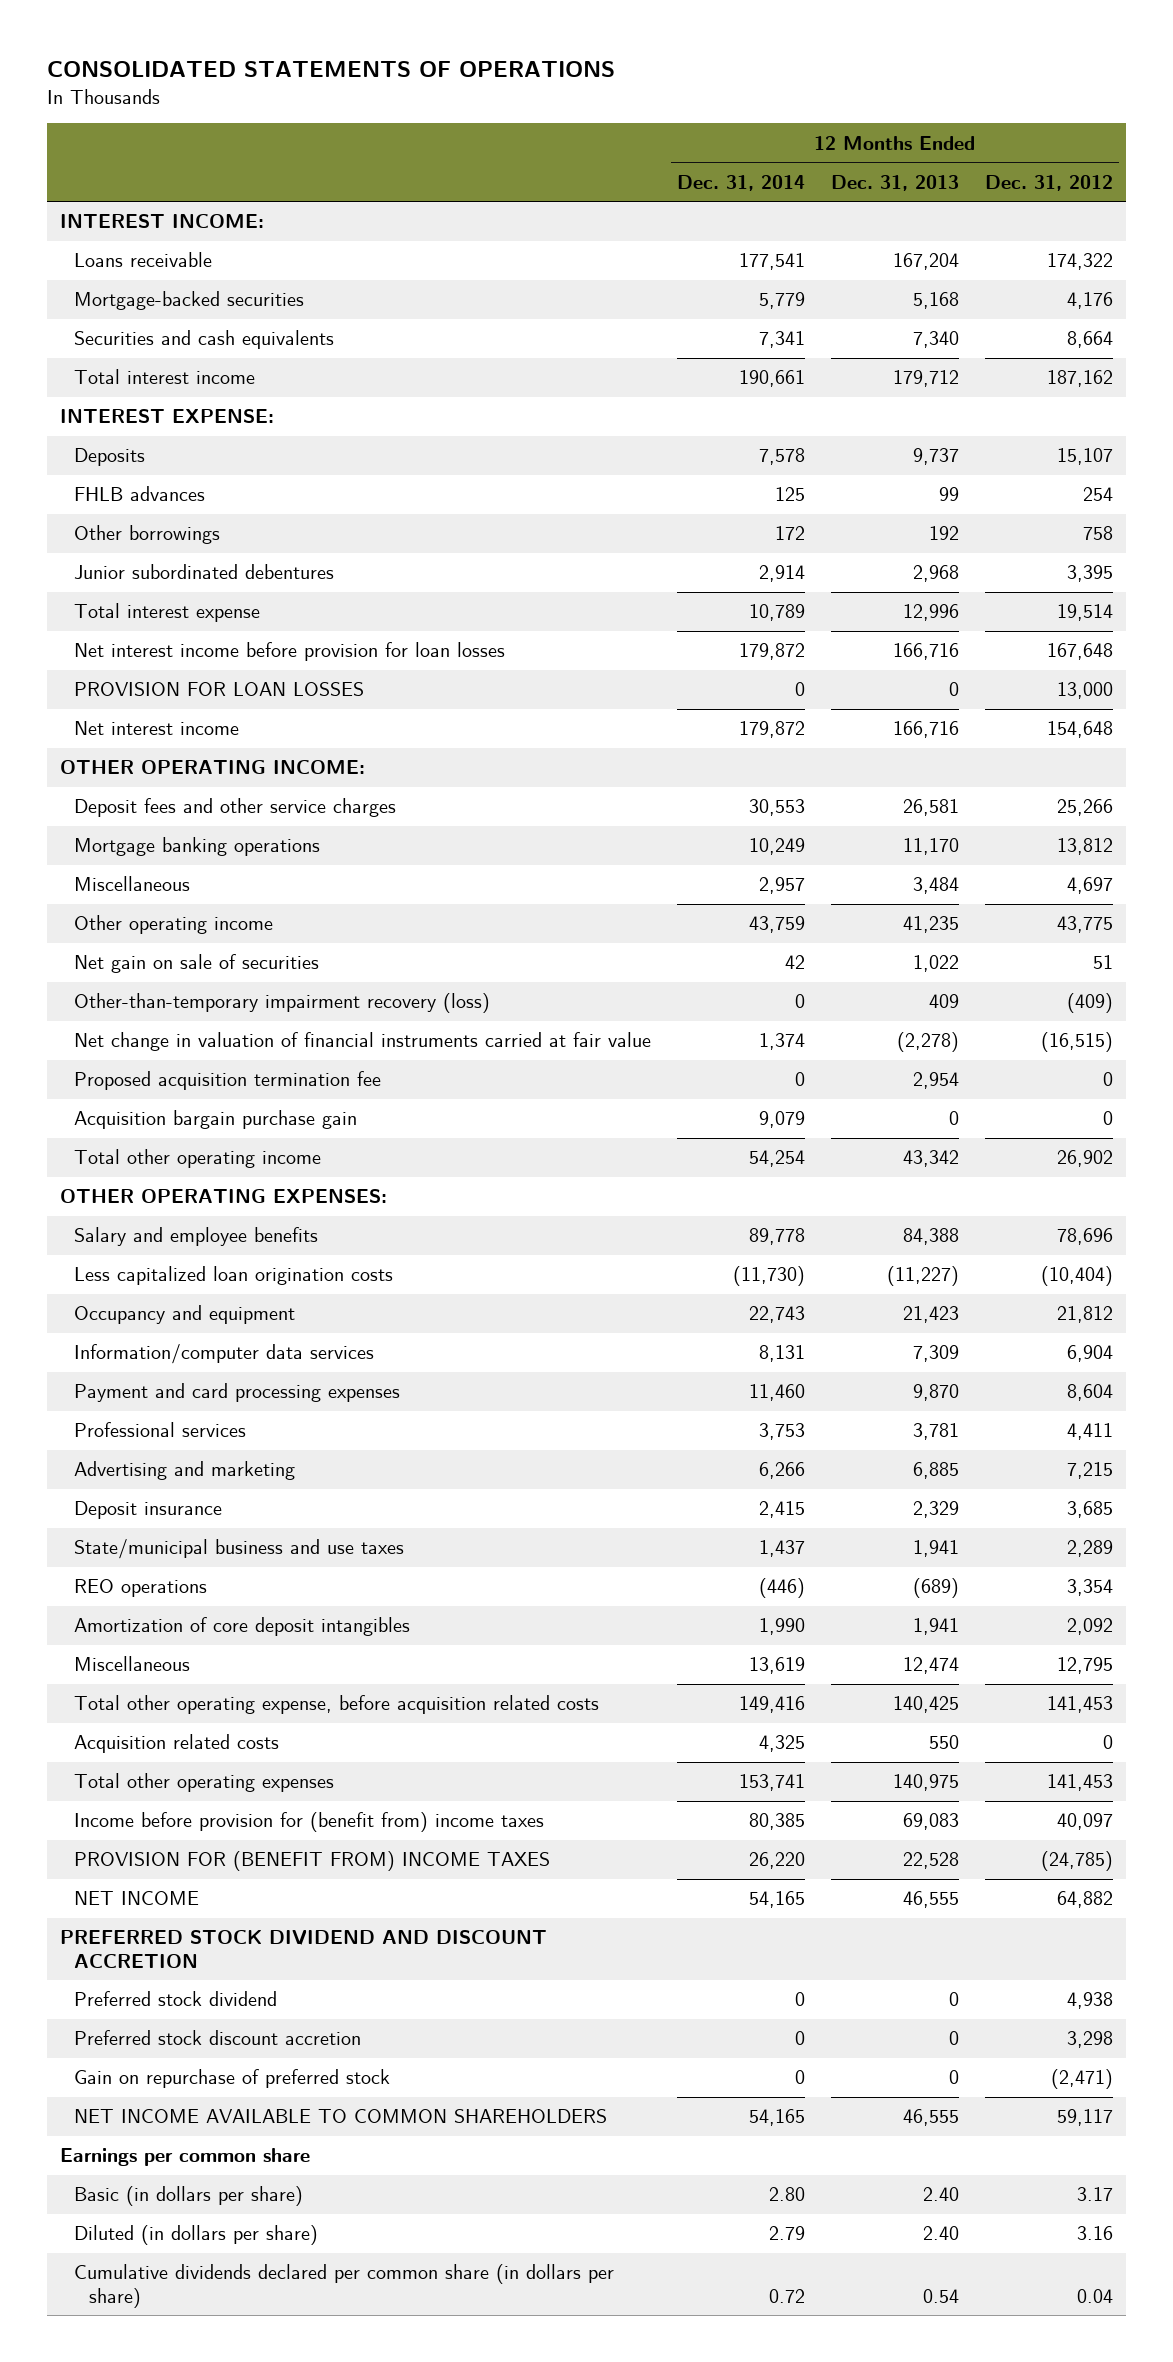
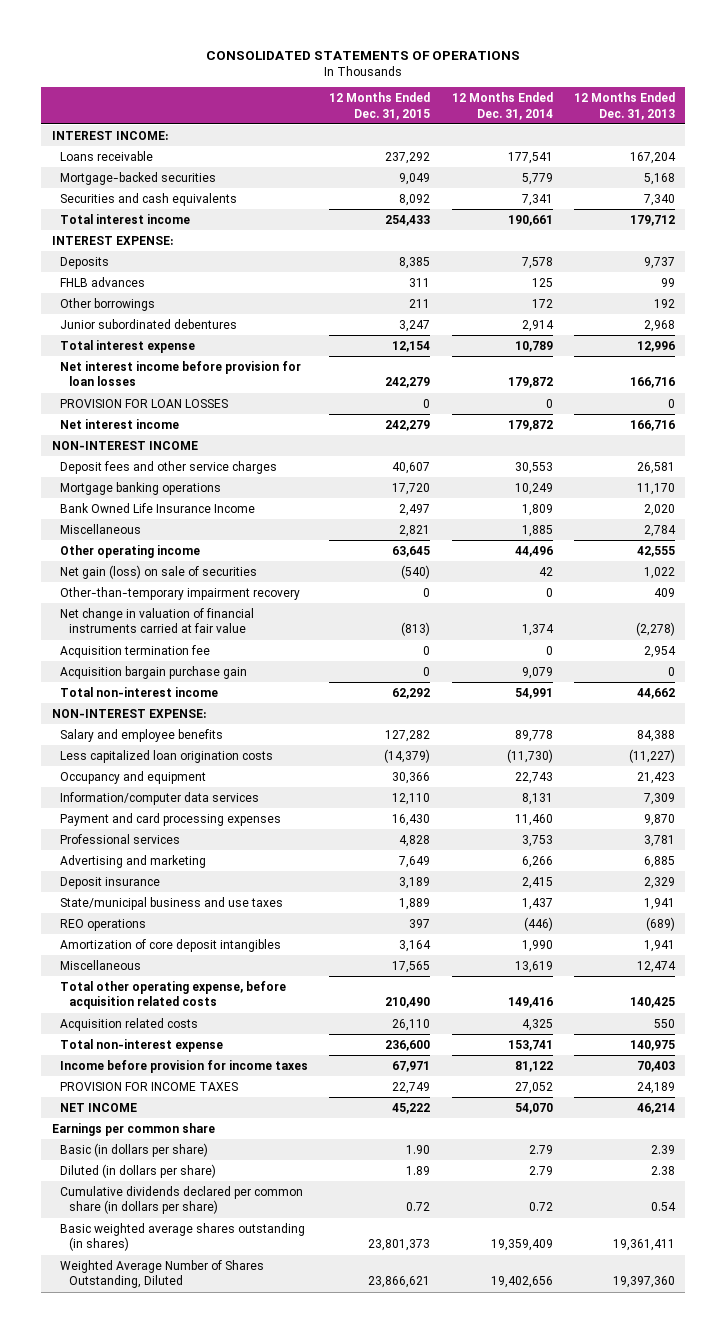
[984,174,1113,191] Dec. 31, 2012 -> none
none -> [329,92,431,120] 12 Months Ended Dec. 31, 2015
[59,760,365,775] OTHER OPERATING INCOME: -> [51,440,198,450] NON-INTEREST INCOME
none -> [60,502,256,513] Bank Owned Life Insurance Income
[759,877,806,895] 2,957 -> [521,524,553,537] 1,885
[912,877,959,895] 3,484 -> [643,524,676,537] 2,784
[749,916,806,934] 43,759 -> [514,545,553,557] 44,496
[902,916,959,934] 41,235 -> [636,545,675,557] 42,555
[74,954,320,974] Net gain on sale of securities -> [60,564,258,579] Net gain (loss) on sale of securities
[74,993,491,1014] Other-than-temporary impairment recovery (loss) -> [60,586,301,600] Other-than-temporary impairment recovery
[74,1071,382,1091] Proposed acquisition termination fee -> [60,644,211,658] Acquisition termination fee
[74,1149,322,1169] Total other operating income -> [60,686,219,697] Total non-interest income
[749,1150,806,1168] 54,254 -> [514,687,553,699] 54,991
[902,1150,959,1168] 43,342 -> [636,687,675,699] 44,662
[59,1188,387,1204] OTHER OPERATING EXPENSES: -> [51,708,206,718] NON-INTEREST EXPENSE:
[59,1930,547,1968] PREFERRED STOCK DIVIDEND AND DISCOUNT ACCRETION -> none
[74,1991,278,2007] Preferred stock dividend -> none
[74,2030,362,2046] Preferred stock discount accretion -> none
[74,2069,391,2089] Gain on repurchase of preferred stock -> none
[74,2109,608,2124] NET INCOME AVAILABLE TO COMMON SHAREHOLDERS -> none
[74,1773,335,1793] Total other operating expenses -> [60,1038,224,1052] Total non-interest expense
[74,1812,545,1833] Income before provision for (benefit from) income taxes -> [60,1059,309,1073] Income before provision for income taxes
[749,1813,806,1831] 80,385 -> [514,1060,553,1072] 81,122
[902,1813,959,1831] 69,083 -> [636,1060,675,1072] 70,403
[74,1851,551,1872] PROVISION FOR (BENEFIT FROM) INCOME TAXES -> [60,1081,239,1091] PROVISION FOR INCOME TAXES
[749,1852,806,1870] 26,220 -> [514,1081,553,1094] 27,052
[902,1852,959,1870] 22,528 -> [636,1081,675,1094] 24,189
[749,1891,806,1909] 54,165 -> [514,1102,553,1114] 54,070
[902,1891,959,1909] 46,555 -> [636,1102,675,1114] 46,214
[769,2187,806,2202] 2.80 -> [528,1144,553,1154] 2.79
[922,2187,959,2202] 2.40 -> [650,1144,675,1154] 2.39
[922,2226,959,2241] 2.40 -> [650,1165,675,1175] 2.38
none -> [60,1222,306,1252] Basic weighted average shares outstanding (in shares)
none -> [60,1259,265,1289] Weighted Average Number of Shares Outstanding, Diluted

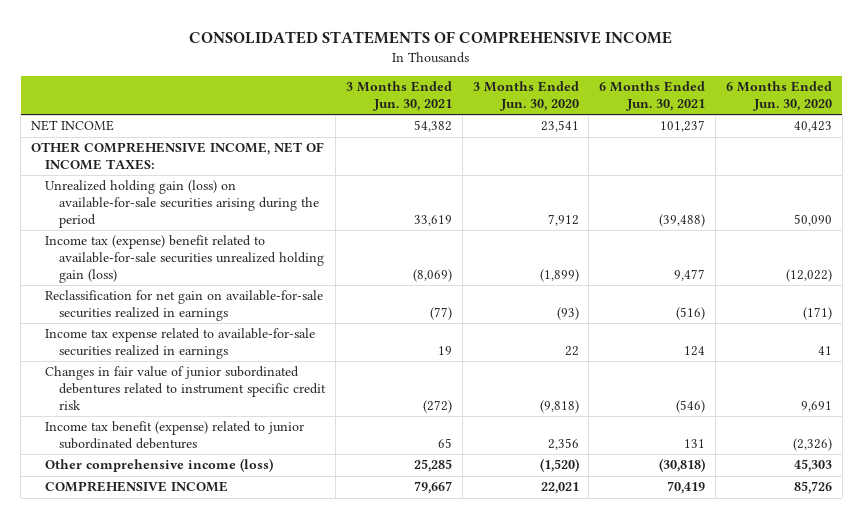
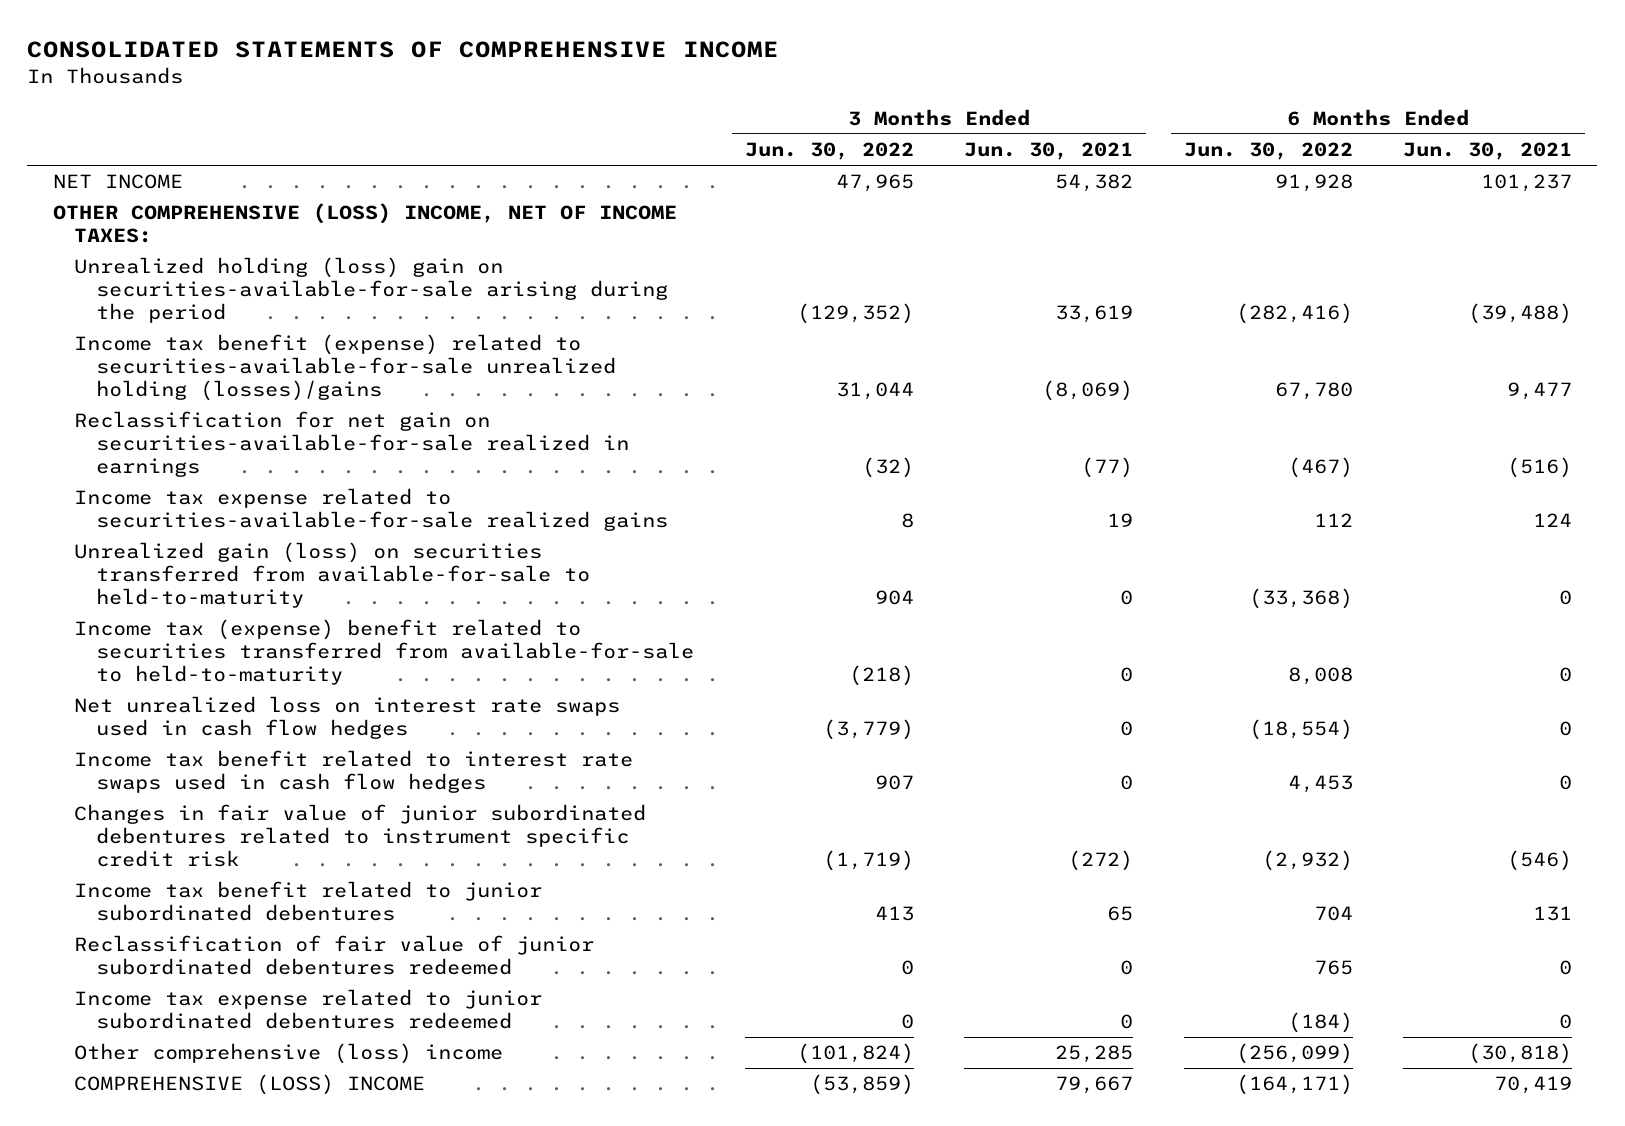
[472,81,579,112] 3 Months Ended Jun. 30, 2020 -> none
[725,81,832,112] 6 Months Ended Jun. 30, 2020 -> none
none -> [744,142,914,161] Jun. 30, 2022
none -> [1183,142,1353,161] Jun. 30, 2022
[31,142,325,171] OTHER COMPREHENSIVE INCOME, NET OF INCOME TAXES: -> [52,203,677,244] OTHER COMPREHENSIVE (LOSS) INCOME, NET OF INCOME TAXES:
[45,180,320,228] Unrealized holding gain (loss) on available-for-sale securities arising during the period -> [74,257,669,323] Unrealized holding (loss) gain on securities-available-for-sale arising during the period
[45,235,325,283] Income tax (expense) benefit related to available-for-sale securities unrealized holding gain (loss) -> [74,334,617,401] Income tax benefit (expense) related to securities-available-for-sale unrealized holding (losses)/gains
[45,290,324,322] Reclassification for net gain on available-for-sale securities realized in earnings -> [74,411,630,477] Reclassification for net gain on securities-available-for-sale realized in earnings
[45,328,316,360] Income tax expense related to available-for-sale securities realized in earnings -> [74,488,669,532] Income tax expense related to securities-available-for-sale realized gains
none -> [74,542,591,608] Unrealized gain (loss) on securities transferred from available-for-sale to held-to-maturity
none -> [74,619,695,685] Income tax (expense) benefit related to securities transferred from available-for-sale to held-to-maturity
none -> [74,696,621,740] Net unrealized loss on interest rate swaps used in cash flow hedges
none -> [74,750,634,794] Income tax benefit related to interest rate swaps used in cash flow hedges
[45,421,305,450] Income tax benefit (expense) related to junior subordinated debentures -> [74,881,543,922] Income tax benefit related to junior subordinated debentures
none -> [74,935,595,976] Reclassification of fair value of junior subordinated debentures redeemed
none -> [74,989,543,1030] Income tax expense related to junior subordinated debentures redeemed
[45,458,274,473] Other comprehensive income (loss) -> [74,1043,504,1065] Other comprehensive (loss) income
[45,481,229,493] COMPREHENSIVE INCOME -> [74,1074,426,1096] COMPREHENSIVE (LOSS) INCOME

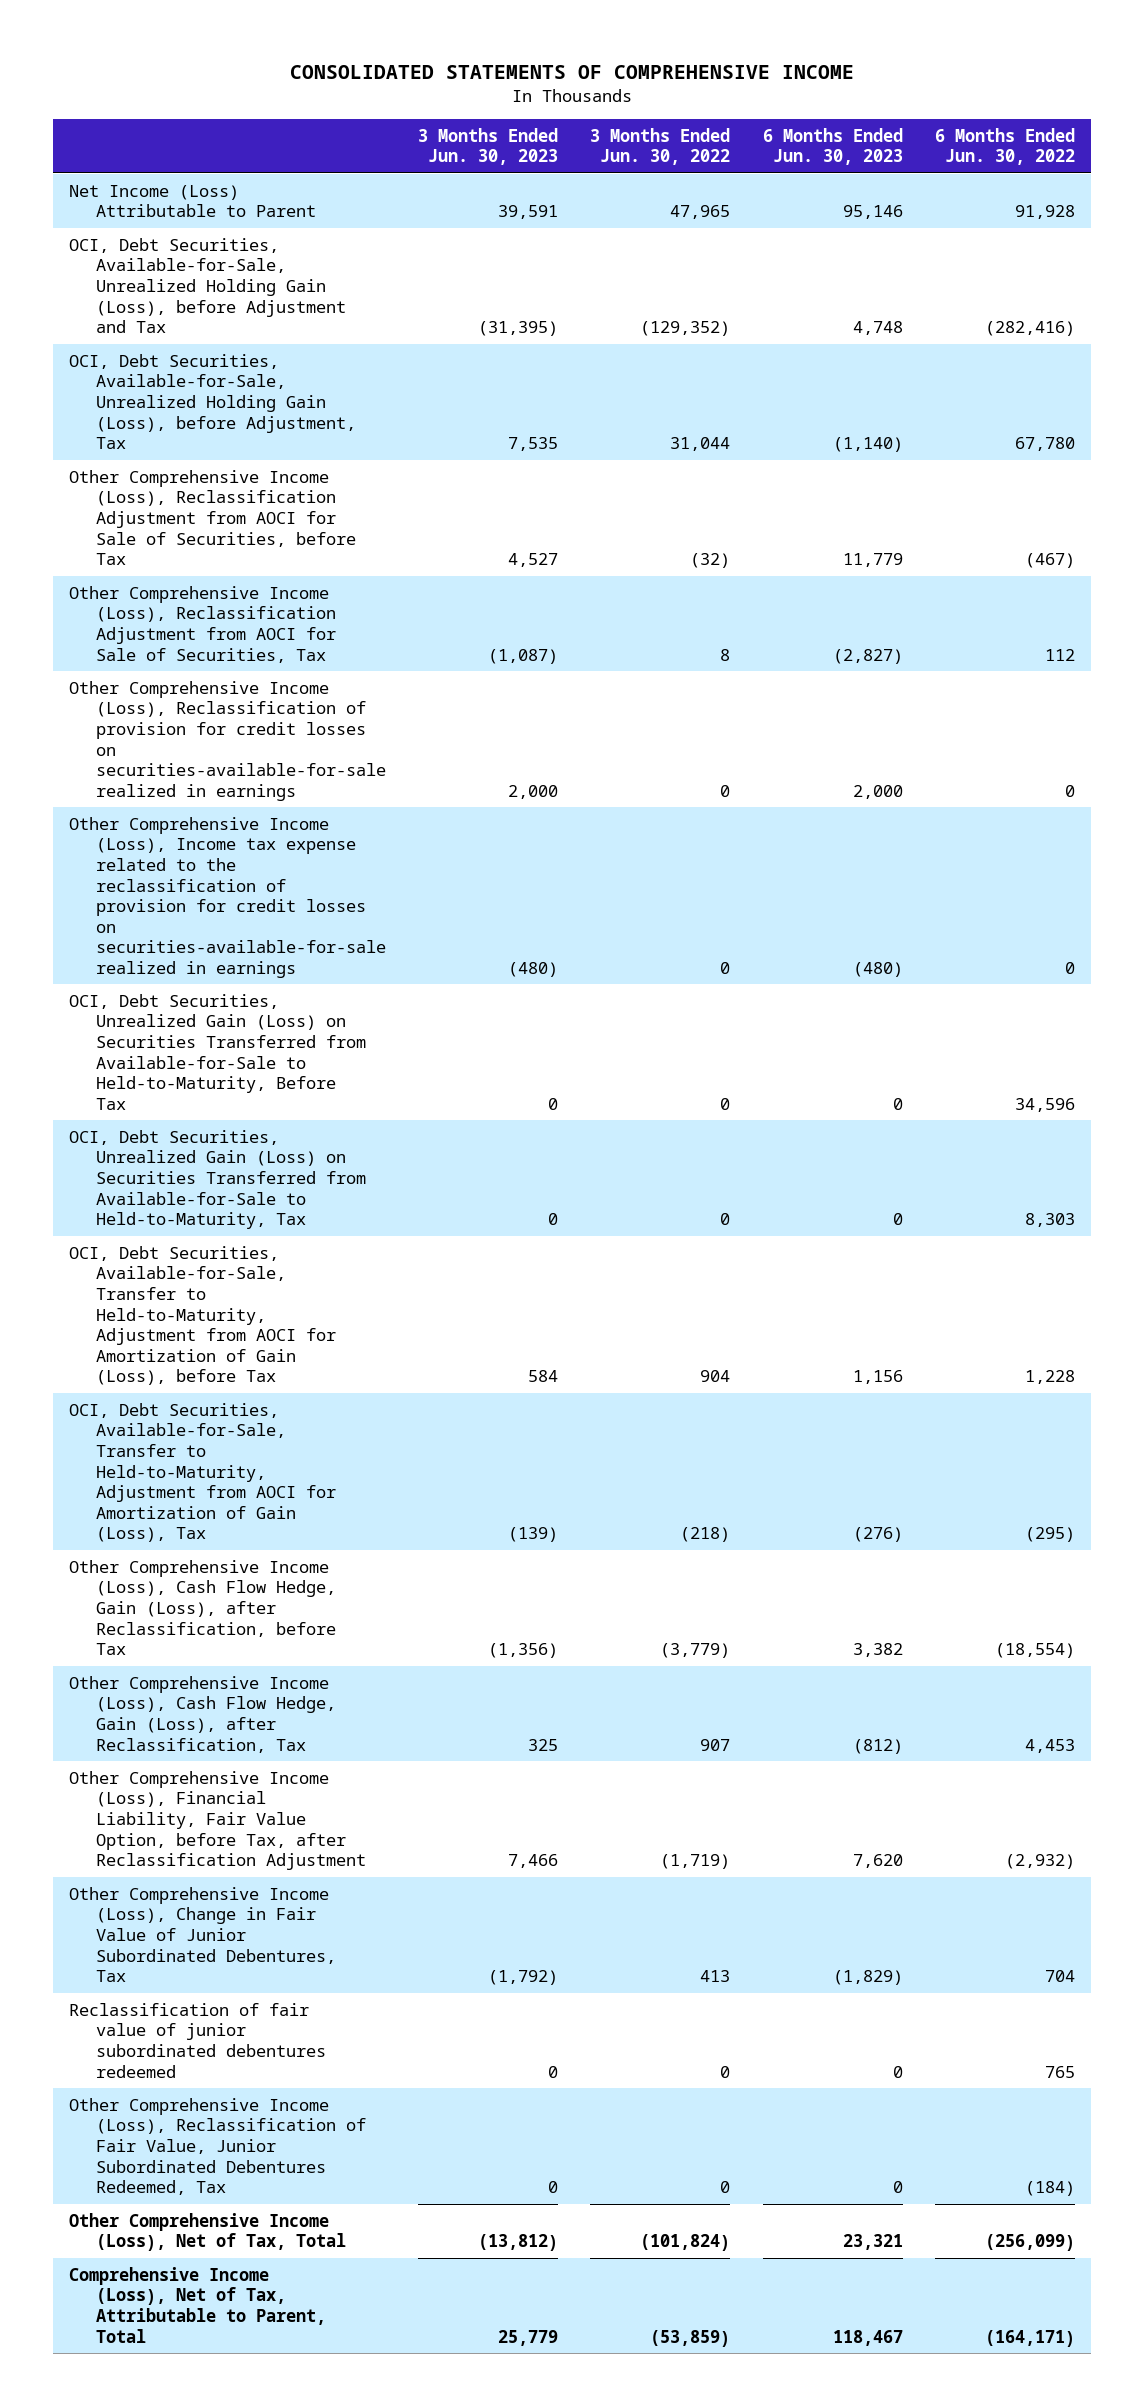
[964,142,1134,161] Jun. 30, 2021 -> none
[1403,142,1573,161] Jun. 30, 2021 -> none
none -> [418,127,559,166] 3 Months Ended Jun. 30, 2023
none -> [762,127,903,166] 6 Months Ended Jun. 30, 2023
[52,203,677,244] OTHER COMPREHENSIVE (LOSS) INCOME, NET OF INCOME TAXES: -> none
[52,174,183,190] NET INCOME -> [68,184,316,218] Net Income (Loss) Attributable to Parent
[74,257,669,323] Unrealized holding (loss) gain on securities-available-for-sale arising during the period -> [68,237,346,334] OCI, Debt Securities, Available-for-Sale, Unrealized Holding Gain (Loss), before Adjustment and Tax
[74,334,617,401] Income tax benefit (expense) related to securities-available-for-sale unrealized holding (losses)/gains -> [68,353,356,450] OCI, Debt Securities, Available-for-Sale, Unrealized Holding Gain (Loss), before Adjustment, Tax
[74,411,630,477] Reclassification for net gain on securities-available-for-sale realized in earnings -> [68,469,356,566] Other Comprehensive Income (Loss), Reclassification Adjustment from AOCI for Sale of Securities, before Tax
[74,488,669,532] Income tax expense related to securities-available-for-sale realized gains -> [68,585,336,663] Other Comprehensive Income (Loss), Reclassification Adjustment from AOCI for Sale of Securities, Tax
none -> [68,680,386,801] Other Comprehensive Income (Loss), Reclassification of provision for credit losses on securities-available-for-sale realized in earnings
none -> [68,816,386,979] Other Comprehensive Income (Loss), Income tax expense related to the reclassification of provision for credit losses on securities-available-for-sale realized in earnings
none -> [68,993,366,1110] OCI, Debt Securities, Unrealized Gain (Loss) on Securities Transferred from Available-for-Sale to Held-to-Maturity, Before Tax
none -> [68,1129,366,1230] OCI, Debt Securities, Unrealized Gain (Loss) on Securities Transferred from Available-for-Sale to Held-to-Maturity, Tax
[74,542,591,608] Unrealized gain (loss) on securities transferred from available-for-sale to held-to-maturity -> [68,1245,336,1386] OCI, Debt Securities, Available-for-Sale, Transfer to Held-to-Maturity, Adjustment from AOCI for Amortization of Gain (Loss), before Tax
[1248,587,1353,609] (33,368) -> [1025,1370,1076,1385] 1,228
[74,619,695,685] Income tax (expense) benefit related to securities transferred from available-for-sale to held-to-maturity -> [68,1402,336,1543] OCI, Debt Securities, Available-for-Sale, Transfer to Held-to-Maturity, Adjustment from AOCI for Amortization of Gain (Loss), Tax
[1287,666,1353,685] 8,008 -> [1025,1527,1076,1543] (295)
[74,696,621,740] Net unrealized loss on interest rate swaps used in cash flow hedges -> [68,1559,336,1656] Other Comprehensive Income (Loss), Cash Flow Hedge, Gain (Loss), after Reclassification, before Tax
[74,750,634,794] Income tax benefit related to interest rate swaps used in cash flow hedges -> [68,1675,336,1753] Other Comprehensive Income (Loss), Cash Flow Hedge, Gain (Loss), after Reclassification, Tax
[74,804,647,867] Changes in fair value of junior subordinated debentures related to instrument specific credit risk -> [68,1770,366,1871] Other Comprehensive Income (Loss), Financial Liability, Fair Value Option, before Tax, after Reclassification Adjustment
[74,881,543,922] Income tax benefit related to junior subordinated debentures -> [68,1886,336,1983] Other Comprehensive Income (Loss), Change in Fair Value of Junior Subordinated Debentures, Tax
[74,989,543,1030] Income tax expense related to junior subordinated debentures redeemed -> [68,2097,366,2196] Other Comprehensive Income (Loss), Reclassification of Fair Value, Junior Subordinated Debentures Redeemed, Tax
[74,1043,504,1065] Other comprehensive (loss) income -> [68,2212,346,2252] Other Comprehensive Income (Loss), Net of Tax, Total
[74,1074,426,1096] COMPREHENSIVE (LOSS) INCOME -> [68,2266,326,2343] Comprehensive Income (Loss), Net of Tax, Attributable to Parent, Total

